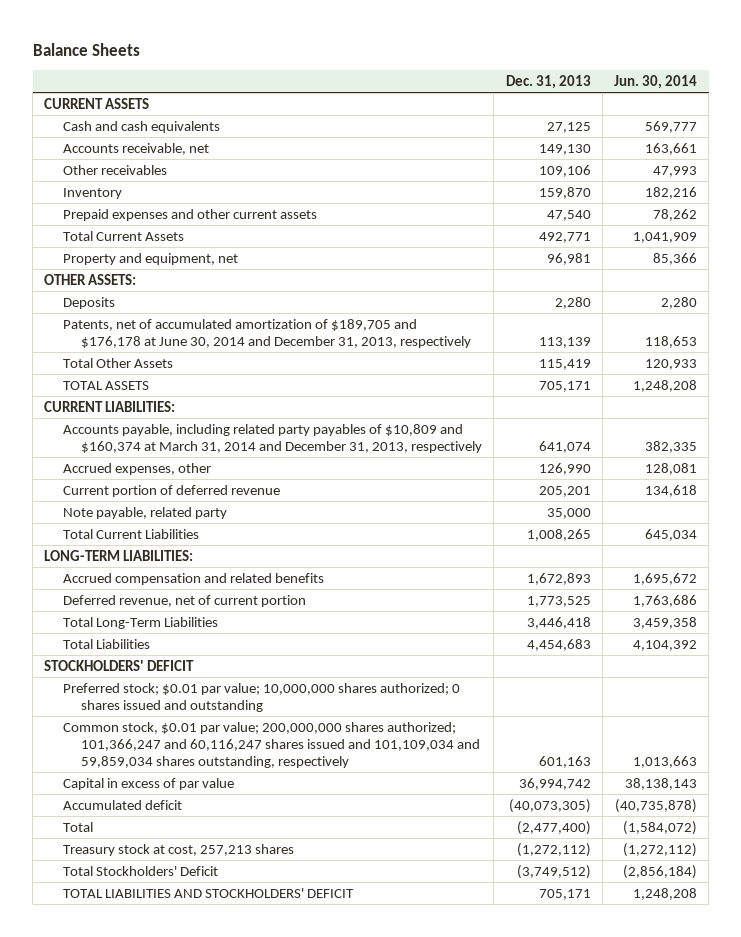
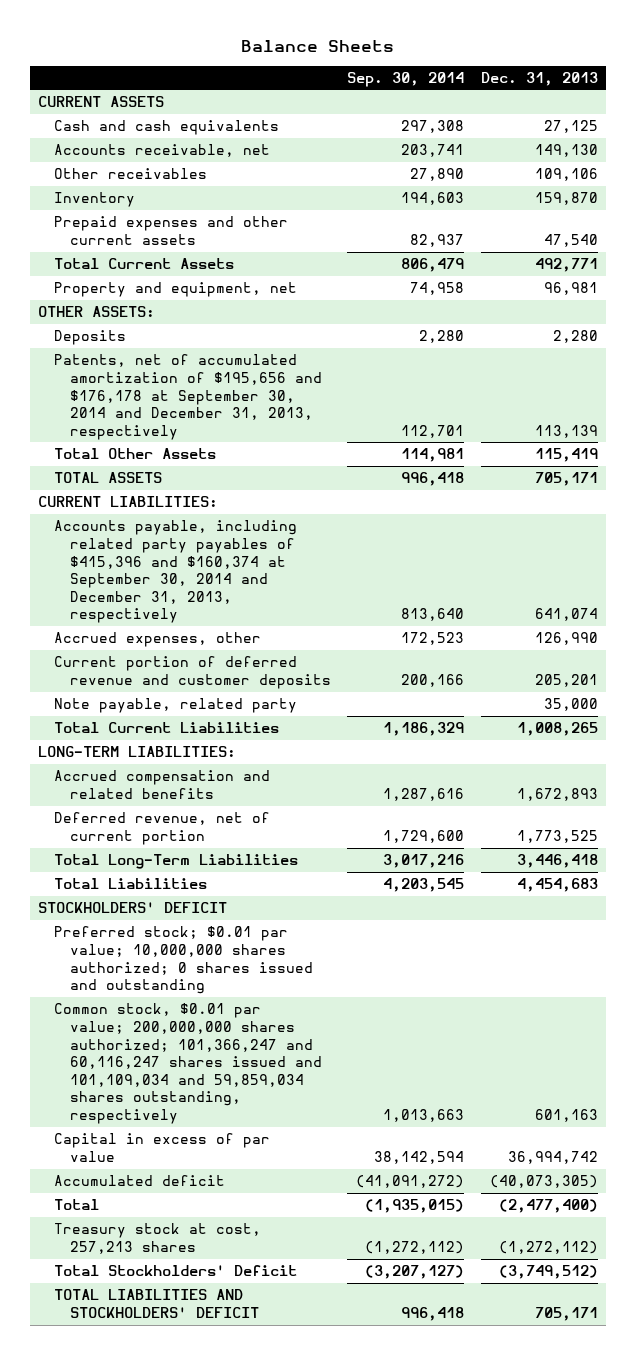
[613,75,697,90] Jun. 30, 2014 -> none
none -> [347,71,465,87] Sep. 30, 2014
[62,318,472,348] Patents, net of accumulated amortization of $189,705 and $176,178 at June 30, 2014 and December 31, 2013, respectively -> [53,354,322,440] Patents, net of accumulated amortization of $195,656 and $176,178 at September 30, 2014 and December 31, 2013, respectively
[62,423,483,453] Accounts payable, including related party payables of $10,809 and $160,374 at March 31, 2014 and December 31, 2013, respectively -> [53,520,297,624] Accounts payable, including related party payables of $415,396 and $160,374 at September 30, 2014 and December 31, 2013, respectively
[62,484,280,497] Current portion of deferred revenue -> [53,656,331,689] Current portion of deferred revenue and customer deposits

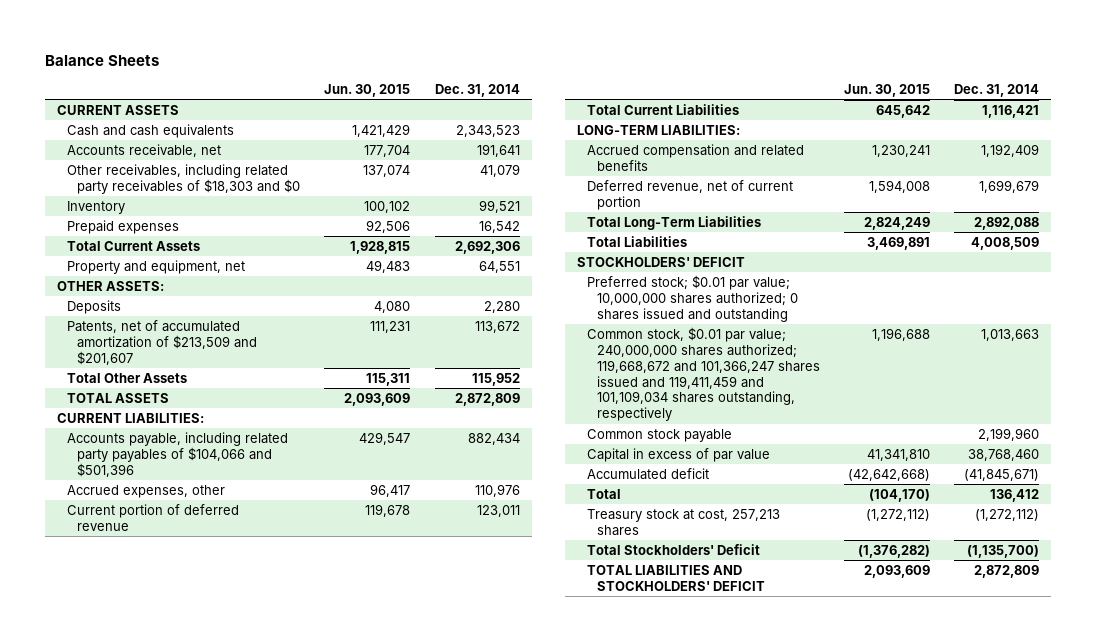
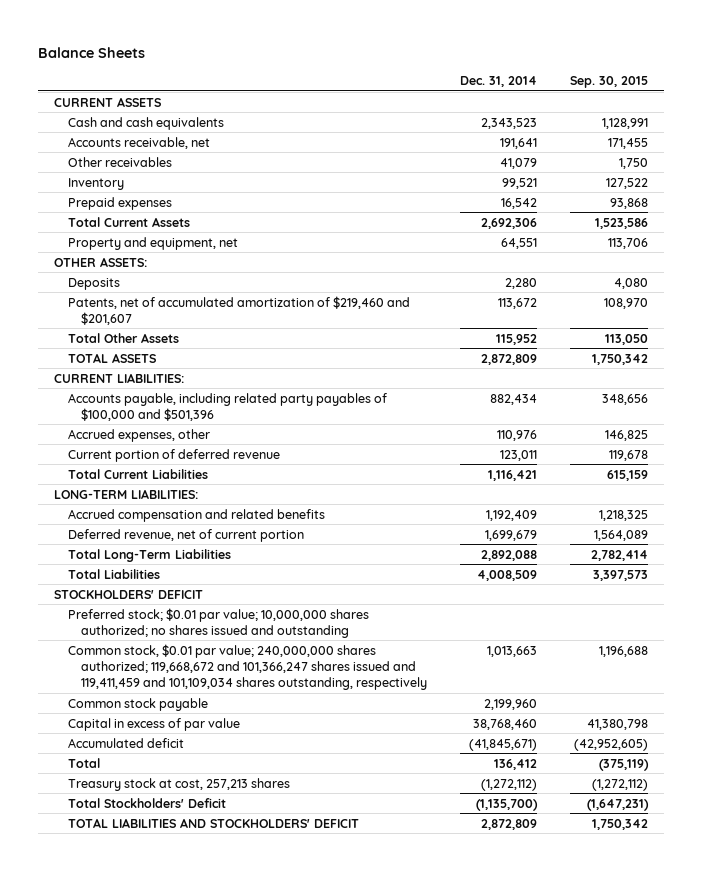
[324,83,411,97] Jun. 30, 2015 -> none
none -> [569,75,648,88] Sep. 30, 2015
[67,164,301,194] Other receivables, including related party receivables of $18,303 and $0 -> [67,156,172,167] Other receivables
[67,320,258,365] Patents, net of accumulated amortization of $213,509 and $201,607 -> [67,295,410,325] Patents, net of accumulated amortization of $219,460 and $201,607
[67,432,289,477] Accounts payable, including related party payables of $104,066 and $501,396 -> [67,392,387,421] Accounts payable, including related party payables of $100,000 and $501,396
[586,275,798,322] Preferred stock; $0.01 par value; 10,000,000 shares authorized; 0 shares issued and outstanding -> [67,607,369,638] Preferred stock; $0.01 par value; 10,000,000 shares authorized; no shares issued and outstanding

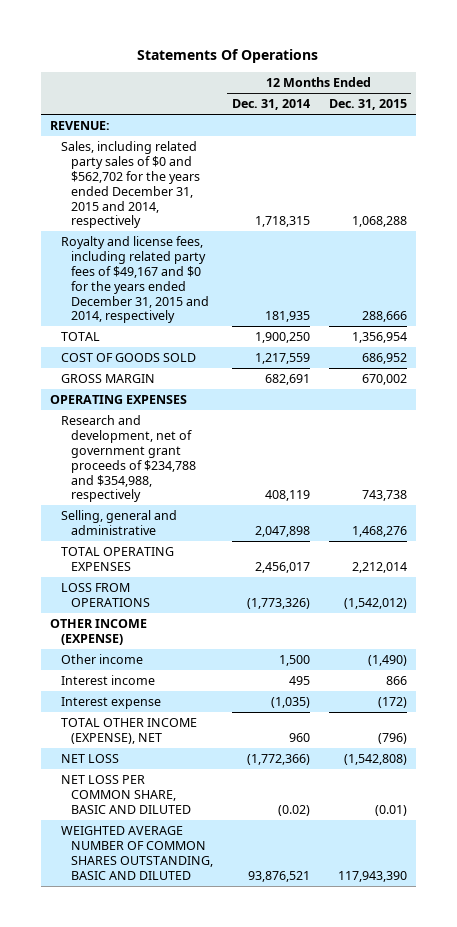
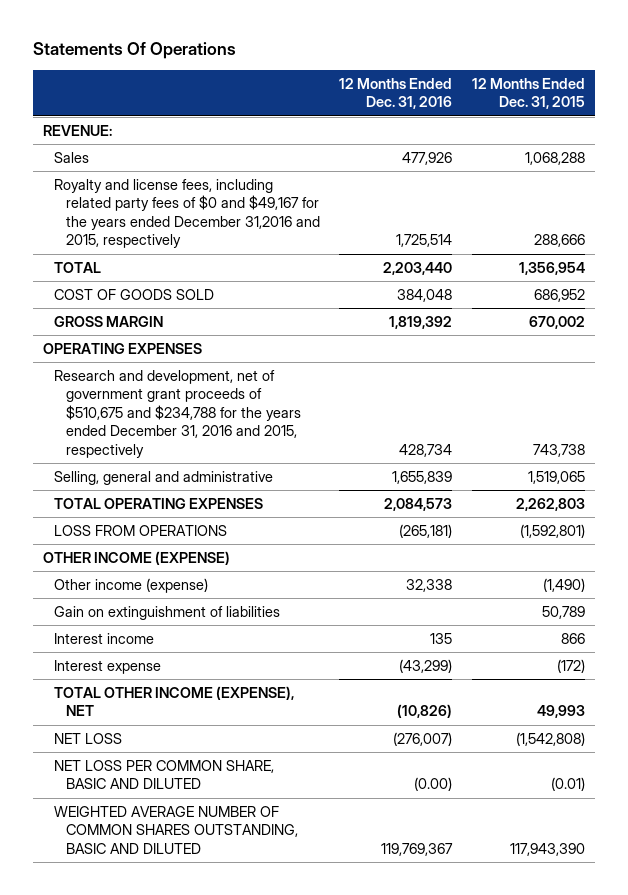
[231,99,310,111] Dec. 31, 2014 -> none
none -> [339,78,453,110] 12 Months Ended Dec. 31, 2016
[60,140,201,229] Sales, including related party sales of $0 and $562,702 for the years ended December 31, 2015 and 2014, respectively -> [54,152,90,164] Sales
[60,235,210,324] Royalty and license fees, including related party fees of $49,167 and $0 for the years ended December 31, 2015 and 2014, respectively -> [54,179,320,249] Royalty and license fees, including related party fees of $0 and $49,167 for the years ended December 31,2016 and 2015, respectively
[60,414,197,503] Research and development, net of government grant proceeds of $234,788 and $354,988, respectively -> [54,370,301,458] Research and development, net of government grant proceeds of $510,675 and $234,788 for the years ended December 31, 2016 and 2015, respectively
[351,525,407,537] 1,468,276 -> [528,471,586,485] 1,519,065
[351,561,407,573] 2,212,014 -> [516,498,586,512] 2,262,803
[343,597,407,609] (1,542,012) -> [520,524,586,539] (1,592,801)
[60,653,143,664] Other income -> [54,578,209,594] Other income (expense)
none -> [54,606,281,621] Gain on extinguishment of liabilities
[377,732,407,744] (796) -> [537,705,586,719] 49,993

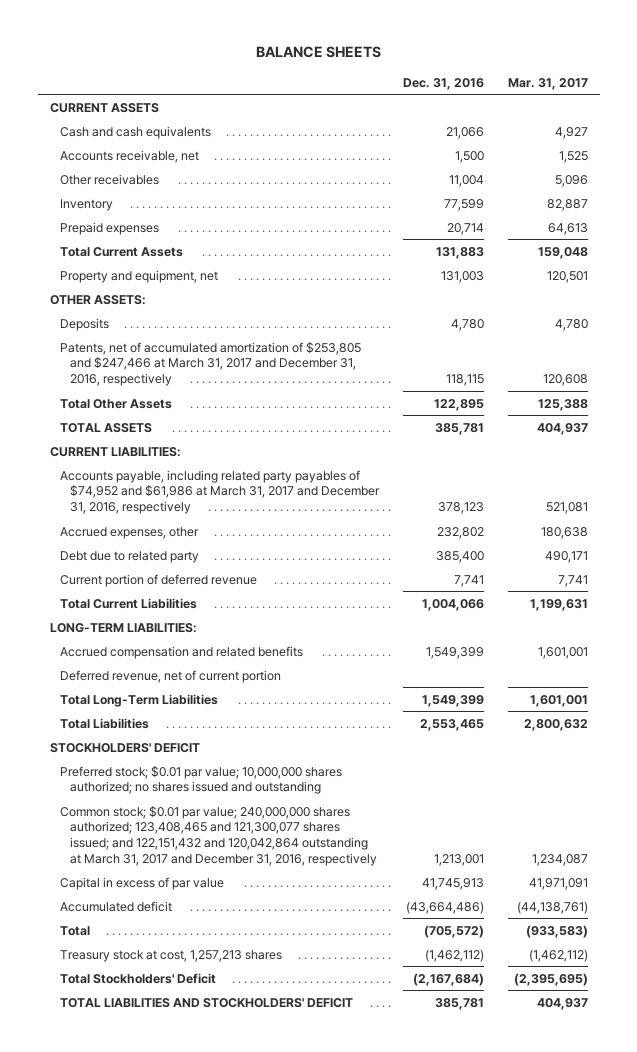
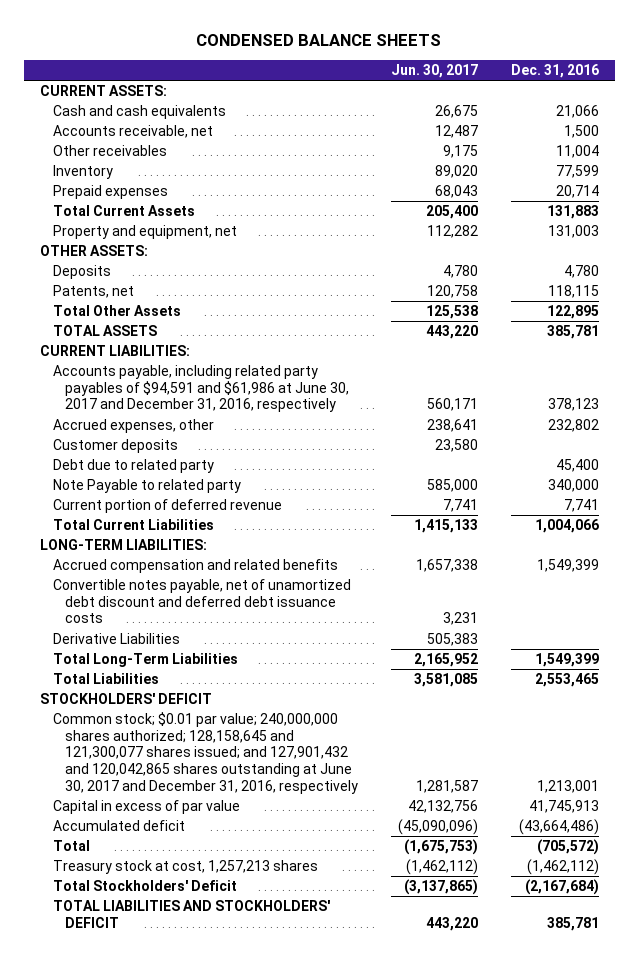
[255,46,381,59] BALANCE SHEETS -> [196,33,442,46] CONDENSED BALANCE SHEETS
[507,77,588,90] Mar. 31, 2017 -> none
none -> [391,64,479,79] Jun. 30, 2017
[49,102,159,113] CURRENT ASSETS -> [40,85,168,97] CURRENT ASSETS:
[60,341,362,386] Patents, net of accumulated amortization of $253,805 and $247,466 at March 31, 2017 and December 31, 2016, respectively -> [52,285,134,299] Patents, net
[60,469,381,514] Accounts payable, including related party payables of $74,952 and $61,986 at March 31, 2017 and December 31, 2016, respectively -> [52,365,350,413] Accounts payable, including related party payables of $94,591 and $61,986 at June 30, 2017 and December 31, 2016, respectively
none -> [52,439,178,454] Customer deposits
[436,550,485,563] 385,400 -> [555,459,599,473] 45,400
none -> [52,479,241,494] Note Payable to related party
[60,669,282,683] Deferred revenue, net of current portion -> none
none -> [52,579,351,624] Convertible notes payable, net of unamortized debt discount and deferred debt issuance costs
none -> [52,633,180,645] Derivative Liabilities
[60,765,343,795] Preferred stock; $0.01 par value; 10,000,000 shares authorized; no shares issued and outstanding -> none
[60,805,378,866] Common stock; $0.01 par value; 240,000,000 shares authorized; 123,408,465 and 121,300,077 shares issued; and 122,151,432 and 120,042,864 outstanding at March 31, 2017 and December 31, 2016, respectively -> [52,712,359,794] Common stock; $0.01 par value; 240,000,000 shares authorized; 128,158,645 and 121,300,077 shares issued; and 127,901,432 and 120,042,865 shares outstanding at June 30, 2017 and December 31, 2016, respectively

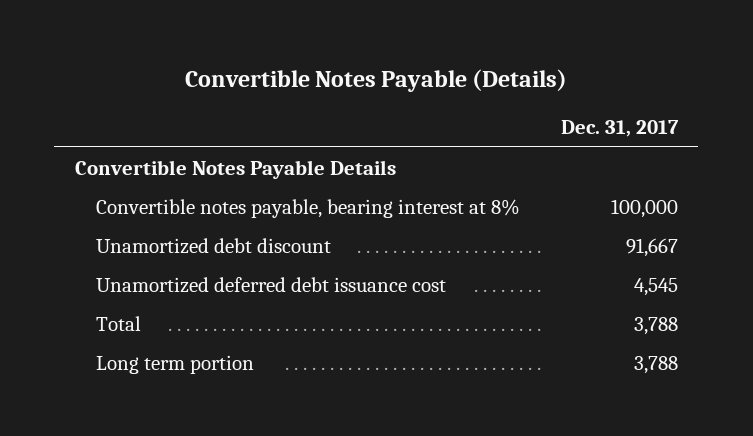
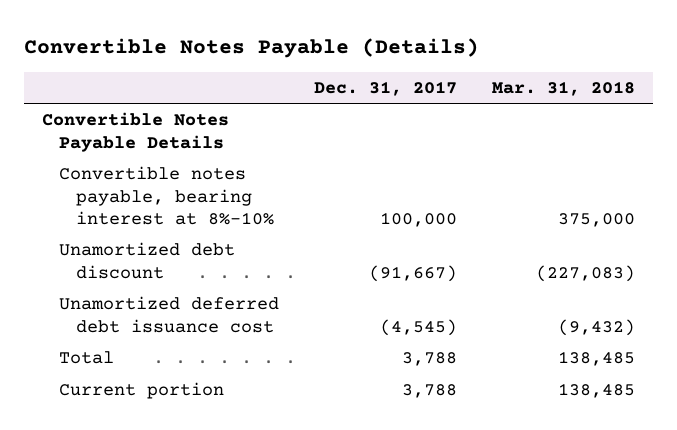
none -> [492,80,636,96] Mar. 31, 2018
[96,198,521,218] Convertible notes payable, bearing interest at 8% -> [58,166,274,225] Convertible notes payable, bearing interest at 8%-10%
[626,237,679,257] 91,667 -> [368,264,457,282] (91,667)
[634,277,679,296] 4,545 -> [379,318,457,336] (4,545)
[96,354,255,374] Long term portion -> [58,382,224,400] Current portion

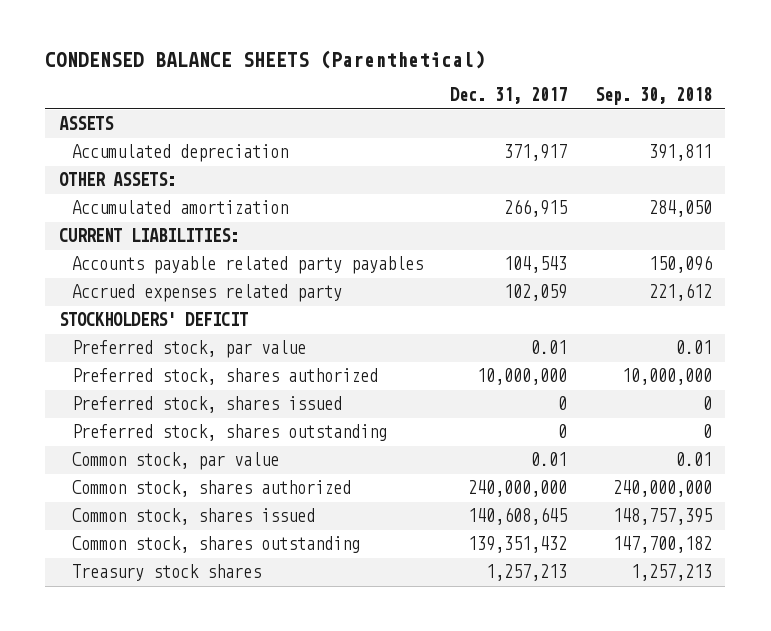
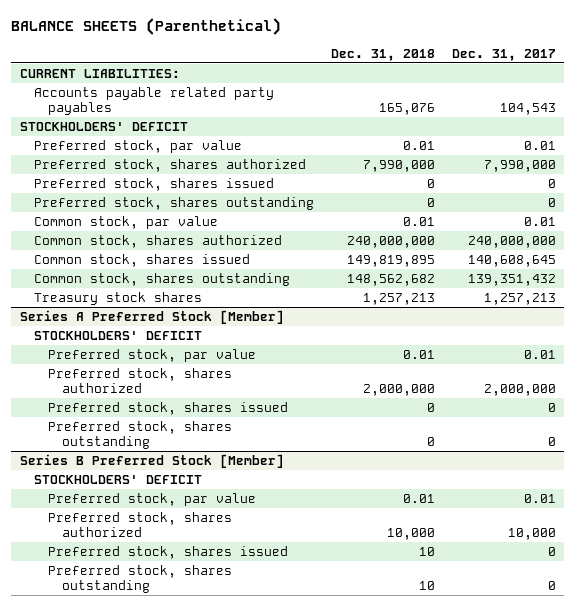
[45,50,486,70] CONDENSED BALANCE SHEETS (Parenthetical) -> [11,17,282,35] BALANCE SHEETS (Parenthetical)
[594,87,712,106] Sep. 30, 2018 -> none
none -> [330,48,435,61] Dec. 31, 2018
[59,116,115,131] ASSETS -> none
[71,144,288,163] Accumulated depreciation -> none
[59,172,177,187] OTHER ASSETS: -> none
[71,200,288,215] Accumulated amortization -> none
[71,284,342,303] Accrued expenses related party -> none
[477,368,568,386] 10,000,000 -> [483,160,556,173] 7,990,000
none -> [19,310,284,325] Series A Preferred Stock [Member]
none -> [33,331,202,341] STOCKHOLDERS' DEFICIT
none -> [47,349,256,363] Preferred stock, par value
none -> [47,368,232,393] Preferred stock, shares authorized
none -> [47,402,288,416] Preferred stock, shares issued
none -> [47,421,232,449] Preferred stock, shares outstanding
none -> [19,454,284,469] Series B Preferred Stock [Member]
none -> [33,475,202,485] STOCKHOLDERS' DEFICIT
none -> [47,493,256,507] Preferred stock, par value
none -> [47,512,232,537] Preferred stock, shares authorized
none -> [47,546,288,560] Preferred stock, shares issued
none -> [47,565,232,593] Preferred stock, shares outstanding

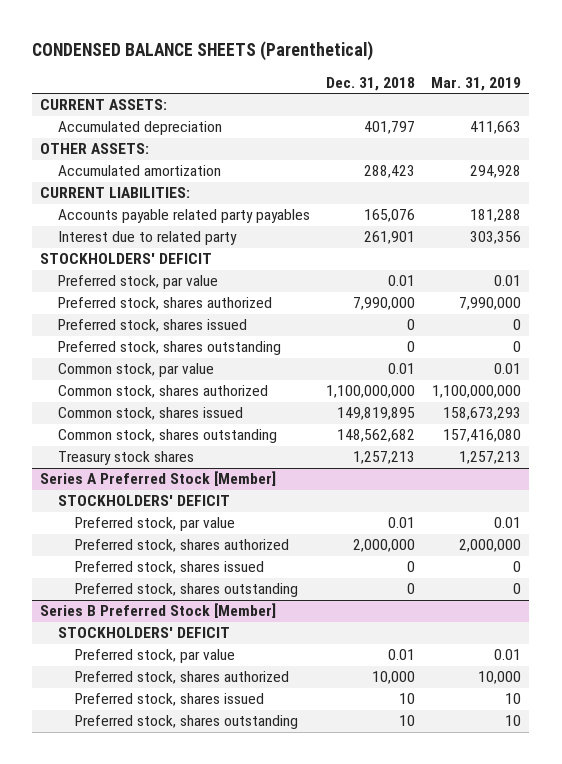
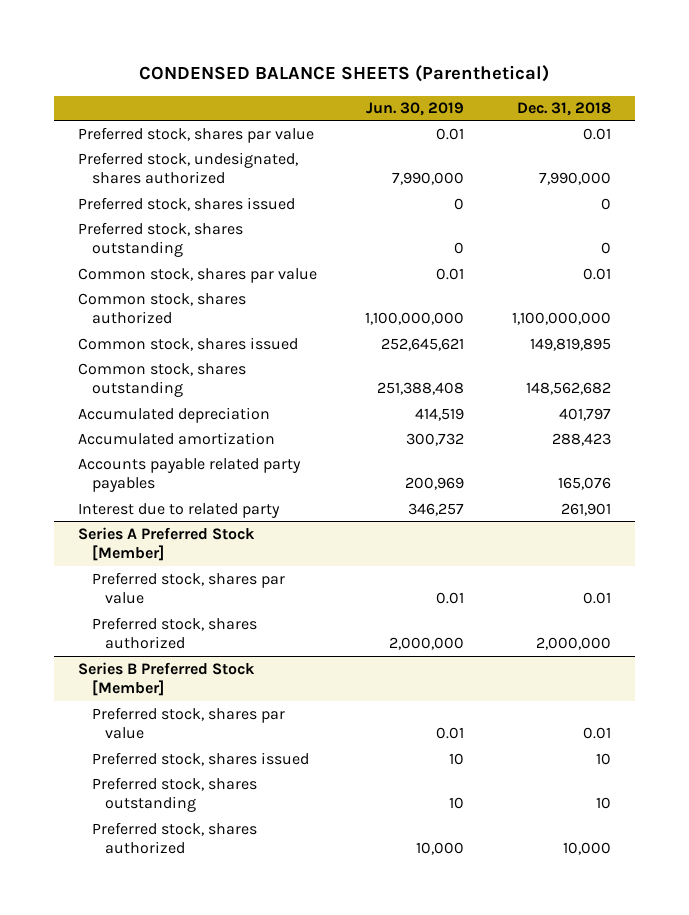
[431,77,522,92] Mar. 31, 2019 -> none
none -> [365,102,464,117] Jun. 30, 2019
[40,99,168,111] CURRENT ASSETS: -> none
[40,143,150,155] OTHER ASSETS: -> none
[40,187,191,199] CURRENT LIABILITIES: -> none
[40,253,213,265] STOCKHOLDERS' DEFICIT -> none
[57,275,218,290] Preferred stock, par value -> [78,126,315,143] Preferred stock, shares par value
[57,297,272,311] Preferred stock, shares authorized -> [78,151,299,185] Preferred stock, undesignated, shares authorized
[57,363,214,378] Common stock, par value -> [78,267,318,283] Common stock, shares par value
[57,451,194,466] Treasury stock shares -> none
[57,121,222,136] Accumulated depreciation -> [78,406,271,423] Accumulated depreciation
[57,165,221,177] Accumulated amortization -> [78,431,276,445] Accumulated amortization
[57,209,310,224] Accounts payable related party payables -> [78,457,302,493] Accounts payable related party payables
[57,231,237,246] Interest due to related party -> [78,502,281,518] Interest due to related party
[57,495,230,507] STOCKHOLDERS' DEFICIT -> none
[74,517,235,532] Preferred stock, par value -> [91,571,285,605] Preferred stock, shares par value
[74,561,264,575] Preferred stock, shares issued -> none
[74,583,298,598] Preferred stock, shares outstanding -> none
[57,627,230,639] STOCKHOLDERS' DEFICIT -> none
[74,649,235,664] Preferred stock, par value -> [91,706,285,740] Preferred stock, shares par value
[74,671,289,685] Preferred stock, shares authorized -> [91,821,257,855] Preferred stock, shares authorized

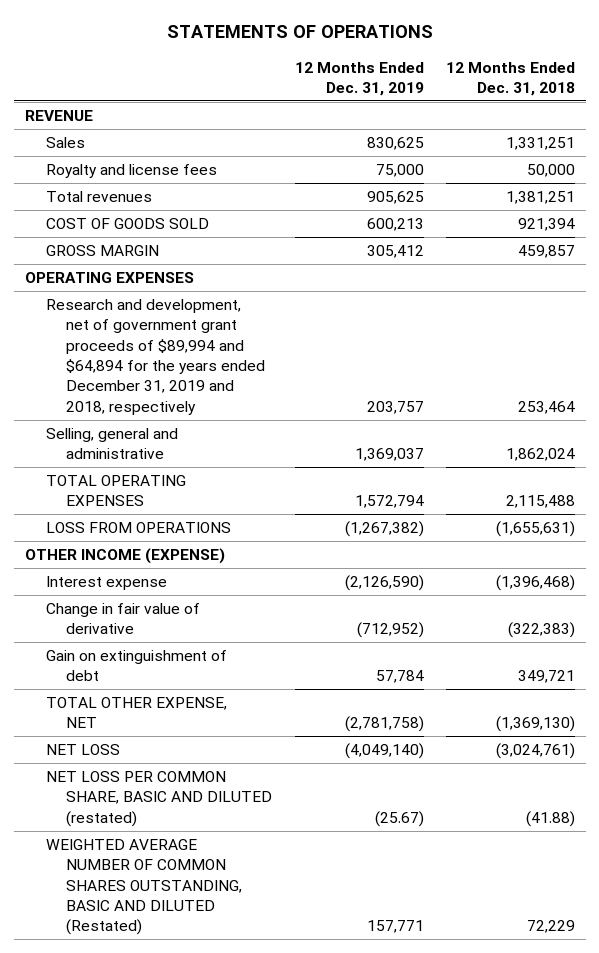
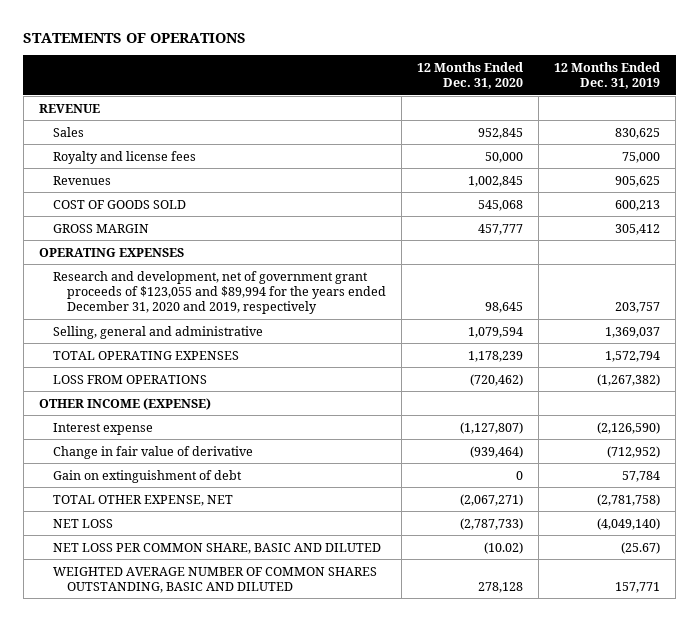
[445,61,575,96] 12 Months Ended Dec. 31, 2018 -> none
none -> [416,61,523,90] 12 Months Ended Dec. 31, 2020
[45,190,152,202] Total revenues -> [52,175,111,185] Revenues
[45,298,266,415] Research and development, net of government grant proceeds of $89,994 and $64,894 for the years ended December 31, 2019 and 2018, respectively -> [52,270,386,315] Research and development, net of government grant proceeds of $123,055 and $89,994 for the years ended December 31, 2020 and 2019, respectively
[45,770,273,827] NET LOSS PER COMMON SHARE, BASIC AND DILUTED (restated) -> [52,542,381,554] NET LOSS PER COMMON SHARE, BASIC AND DILUTED
[45,838,243,936] WEIGHTED AVERAGE NUMBER OF COMMON SHARES OUTSTANDING, BASIC AND DILUTED (Restated) -> [52,566,377,593] WEIGHTED AVERAGE NUMBER OF COMMON SHARES OUTSTANDING, BASIC AND DILUTED

